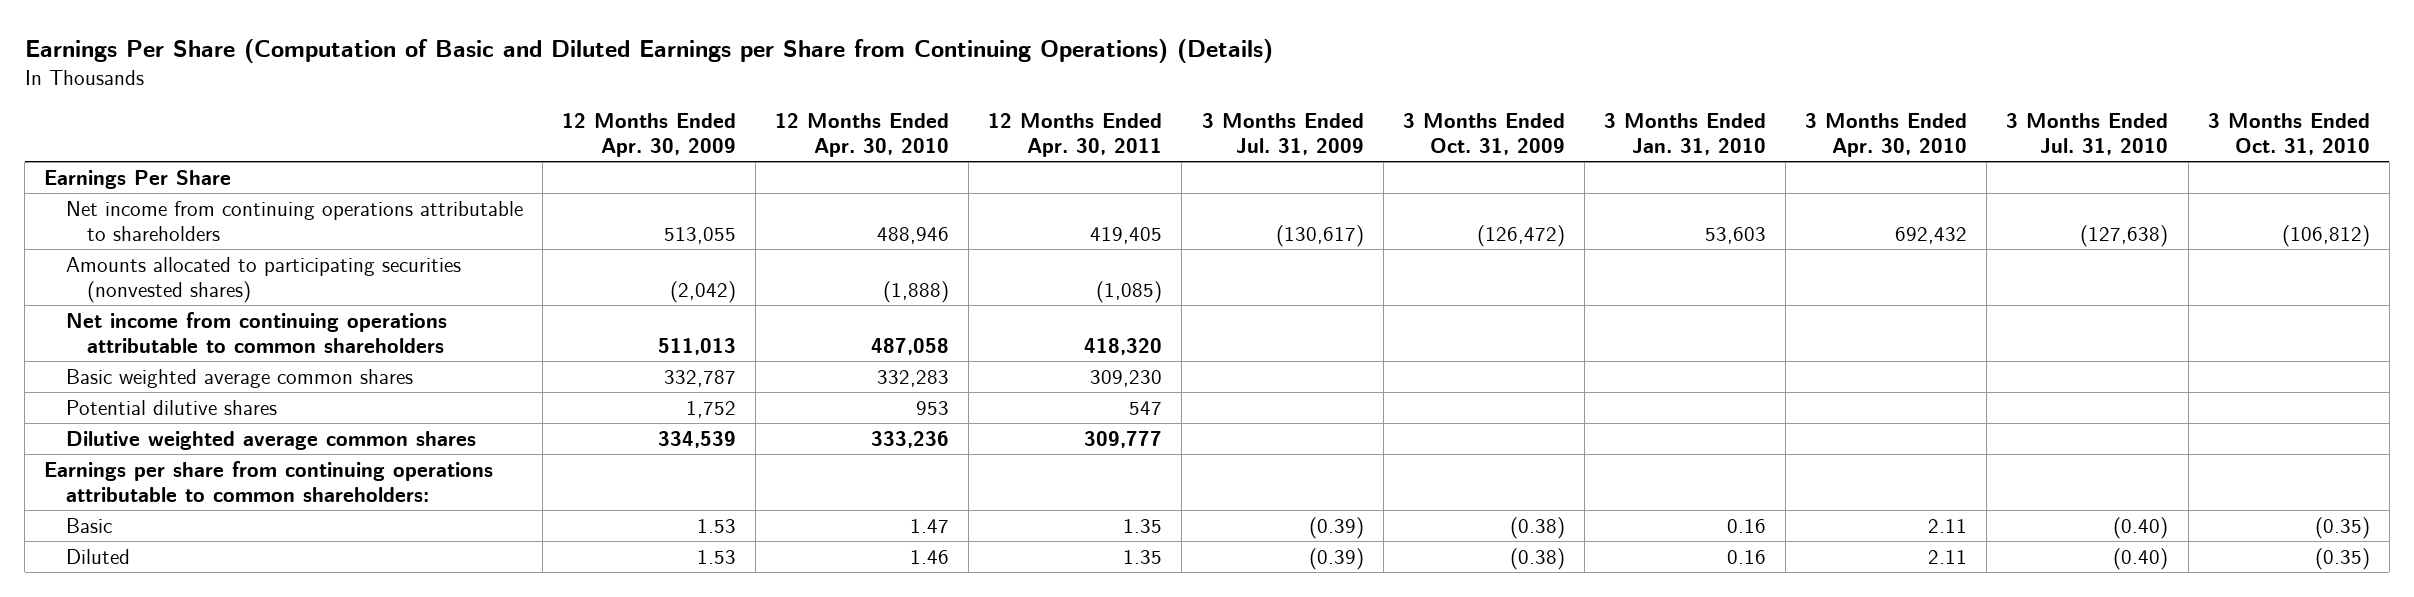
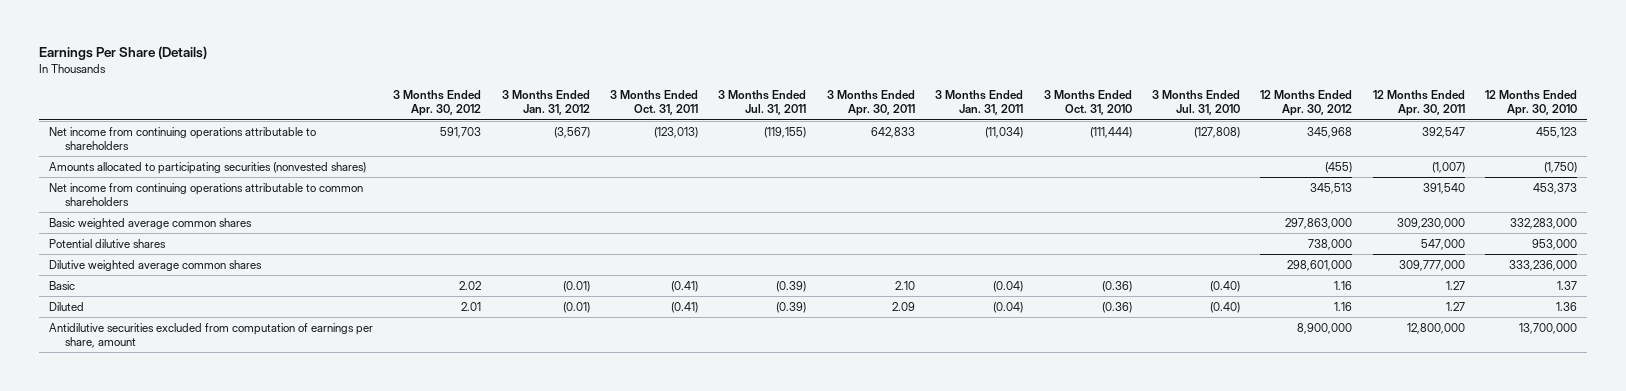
[24,38,1273,63] Earnings Per Share (Computation of Basic and Diluted Earnings per Share from Continuing Operations) (Details) -> [38,45,207,60] Earnings Per Share (Details)
[561,112,736,158] 12 Months Ended Apr. 30, 2009 -> none
[1201,112,1364,156] 3 Months Ended Jul. 31, 2009 -> none
[1402,112,1565,156] 3 Months Ended Oct. 31, 2009 -> none
[1604,112,1767,156] 3 Months Ended Jan. 31, 2010 -> none
[1805,112,1968,158] 3 Months Ended Apr. 30, 2010 -> none
none -> [393,89,482,117] 3 Months Ended Apr. 30, 2012
none -> [501,89,590,116] 3 Months Ended Jan. 31, 2012
none -> [609,89,698,116] 3 Months Ended Oct. 31, 2011
none -> [718,89,807,116] 3 Months Ended Jul. 31, 2011
none -> [826,89,915,117] 3 Months Ended Apr. 30, 2011
none -> [935,89,1024,116] 3 Months Ended Jan. 31, 2011
none -> [1260,89,1353,117] 12 Months Ended Apr. 30, 2012
[44,169,232,189] Earnings Per Share -> none
[44,460,494,503] Earnings per share from continuing operations attributable to common shareholders: -> none
[877,227,950,245] 488,946 -> [1536,126,1578,138] 455,123
[1090,227,1163,245] 419,405 -> [1421,126,1465,138] 392,547
[2080,225,2169,248] (127,638) -> [1194,126,1241,138] (127,808)
[2281,225,2370,248] (106,812) -> [1089,126,1132,138] (111,444)
[883,281,950,304] (1,888) -> [1544,161,1578,173] (1,750)
[1096,281,1163,304] (1,085) -> [1431,161,1465,173] (1,007)
[871,338,950,356] 487,058 -> [1533,182,1578,194] 453,373
[1084,338,1163,356] 418,320 -> [1422,182,1465,194] 391,540
[877,369,950,387] 332,283 -> [1510,217,1578,229] 332,283,000
[1090,369,1163,387] 309,230 -> [1396,217,1465,229] 309,230,000
[916,400,950,415] 953 -> [1532,238,1578,250] 953,000
[1129,400,1163,415] 547 -> [1420,238,1465,250] 547,000
[871,430,950,448] 333,236 -> [1509,259,1578,271] 333,236,000
[1084,430,1163,448] 309,777 -> [1398,259,1465,271] 309,777,000
[910,518,950,533] 1.47 -> [1557,280,1578,290] 1.37
[1123,518,1163,533] 1.35 -> [1445,280,1465,290] 1.27
[2314,516,2370,539] (0.35) -> [1101,280,1132,292] (0.36)
[910,549,950,564] 1.46 -> [1556,301,1578,311] 1.36
[1123,549,1163,564] 1.35 -> [1445,301,1465,311] 1.27
[2314,547,2370,570] (0.35) -> [1101,301,1132,313] (0.36)
none -> [48,322,373,349] Antidilutive securities excluded from computation of earnings per share, amount

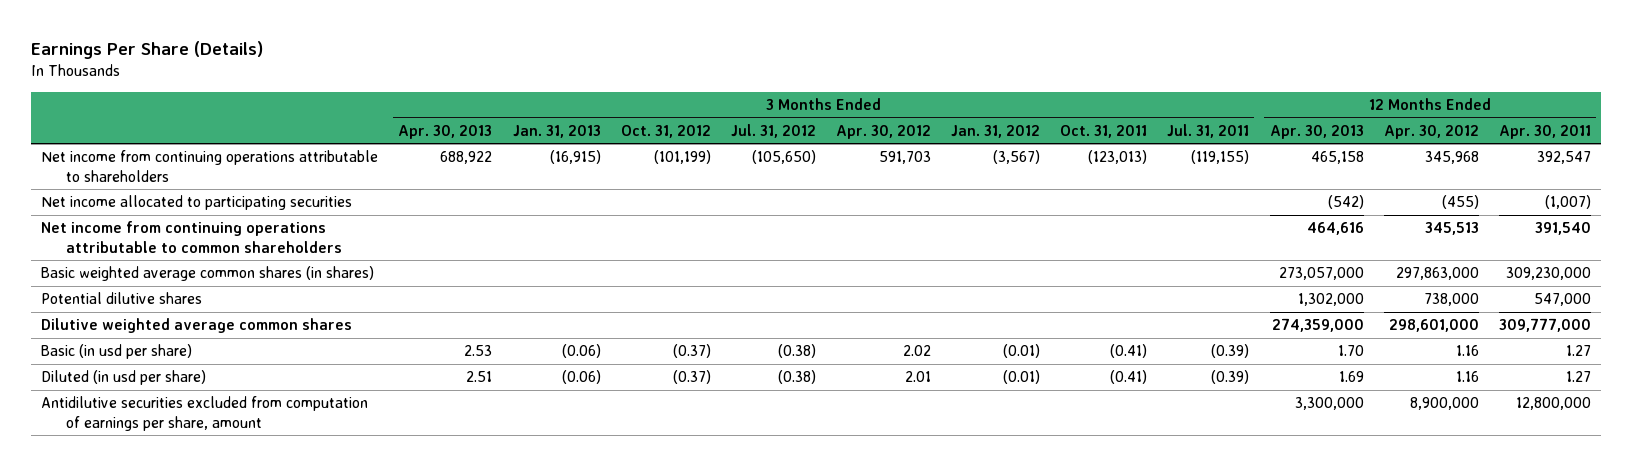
[826,89,915,117] 3 Months Ended Apr. 30, 2011 -> none
[935,89,1024,116] 3 Months Ended Jan. 31, 2011 -> none
[1043,89,1132,116] 3 Months Ended Oct. 31, 2010 -> none
[1152,89,1241,116] 3 Months Ended Jul. 31, 2010 -> none
[1485,89,1578,117] 12 Months Ended Apr. 30, 2010 -> none
none -> [398,124,493,139] Apr. 30, 2013
none -> [512,124,601,138] Jan. 31, 2013
none -> [620,124,711,138] Oct. 31, 2012
none -> [730,123,816,138] Jul. 31, 2012
none -> [1269,124,1364,139] Apr. 30, 2013
[48,161,366,174] Amounts allocated to participating securities (nonvested shares) -> [41,195,353,211] Net income allocated to participating securities
[48,217,252,229] Basic weighted average common shares -> [41,266,375,282] Basic weighted average common shares (in shares)
[48,280,75,290] Basic -> [41,344,193,360] Basic (in usd per share)
[48,301,84,311] Diluted -> [41,370,207,386] Diluted (in usd per share)

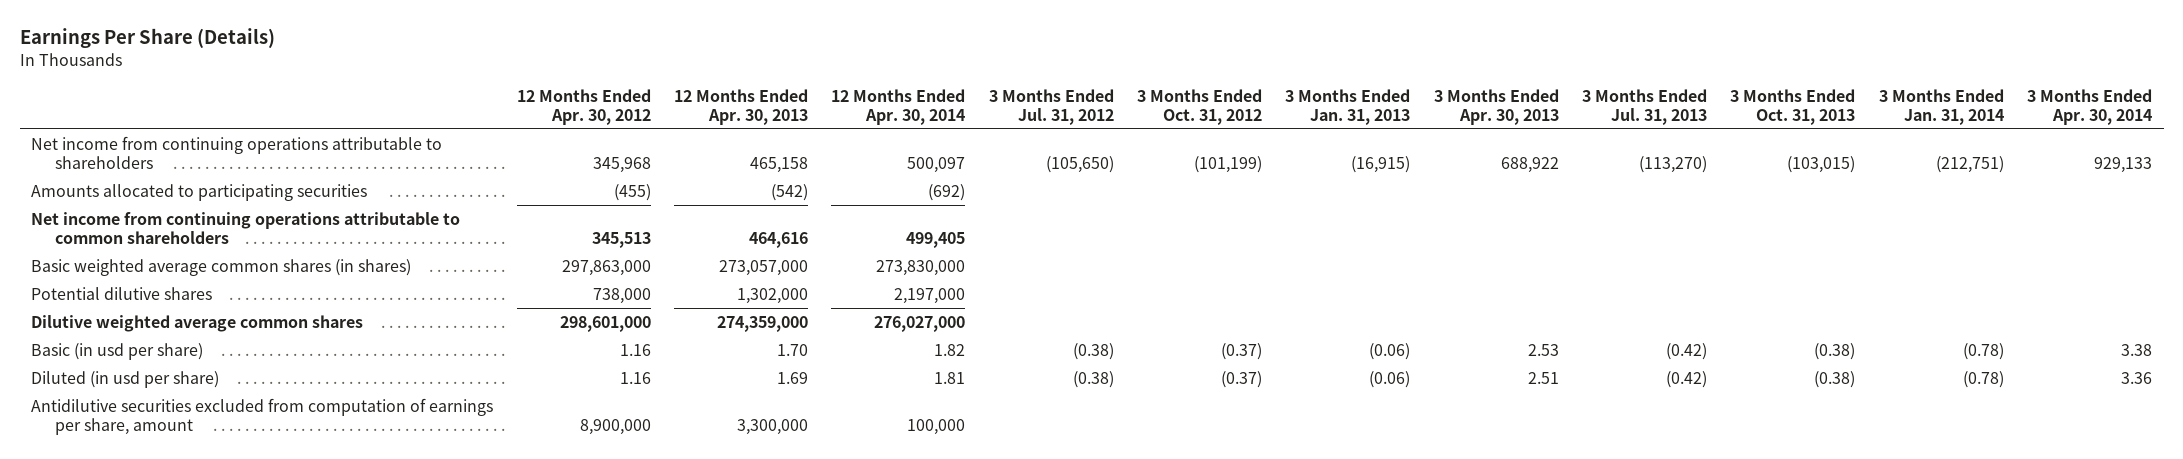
[835,124,931,139] Apr. 30, 2012 -> none
[951,124,1041,138] Jan. 31, 2012 -> none
[1060,124,1148,138] Oct. 31, 2011 -> none
[1167,123,1250,138] Jul. 31, 2011 -> none
[1498,124,1591,139] Apr. 30, 2011 -> none
none -> [831,88,966,125] 12 Months Ended Apr. 30, 2014
none -> [1581,88,1707,125] 3 Months Ended Jul. 31, 2013
none -> [1730,88,1856,125] 3 Months Ended Oct. 31, 2013
none -> [1878,88,2004,125] 3 Months Ended Jan. 31, 2014
none -> [2026,88,2152,125] 3 Months Ended Apr. 30, 2014
[41,195,353,211] Net income allocated to participating securities -> [31,183,368,201] Amounts allocated to participating securities

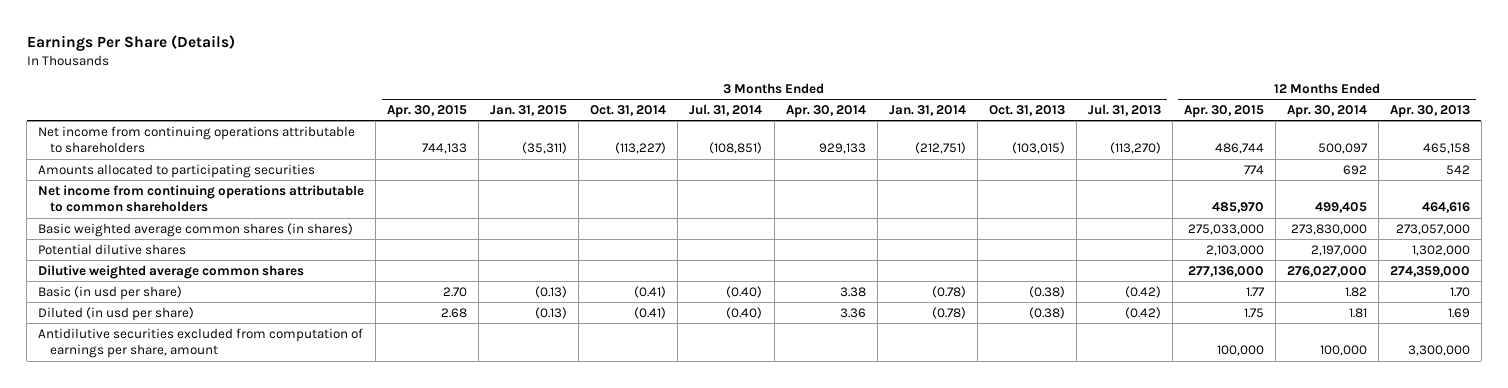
[516,88,651,125] 12 Months Ended Apr. 30, 2012 -> none
[988,88,1114,125] 3 Months Ended Jul. 31, 2012 -> none
[1136,88,1262,125] 3 Months Ended Oct. 31, 2012 -> none
[1285,88,1411,125] 3 Months Ended Jan. 31, 2013 -> none
[1433,88,1559,125] 3 Months Ended Apr. 30, 2013 -> none
none -> [387,104,468,118] Apr. 30, 2015
none -> [490,104,568,116] Jan. 31, 2015
none -> [590,104,667,116] Oct. 31, 2014
none -> [689,103,763,116] Jul. 31, 2014
none -> [1183,104,1264,118] Apr. 30, 2015
[770,183,808,201] (542) -> [1445,164,1470,175] 542
[928,183,966,201] (692) -> [1342,164,1367,175] 692

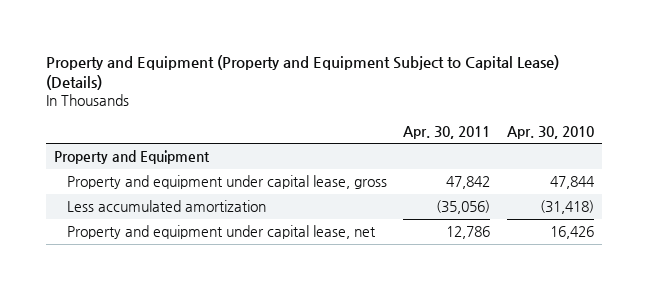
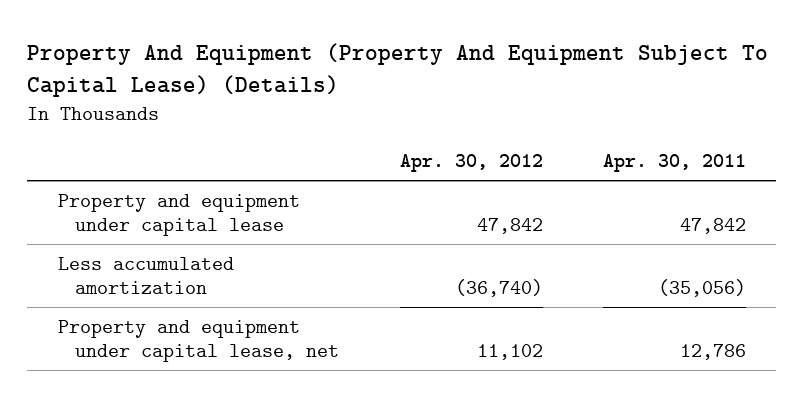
[46,54,560,91] Property and Equipment (Property and Equipment Subject to Capital Lease) (Details) -> [27,42,769,98] Property And Equipment (Property And Equipment Subject To Capital Lease) (Details)
[506,125,594,139] Apr. 30, 2010 -> none
none -> [399,154,543,173] Apr. 30, 2012
[54,150,211,165] Property and Equipment -> none
[66,175,387,190] Property and equipment under capital lease, gross -> [57,193,300,237] Property and equipment under capital lease

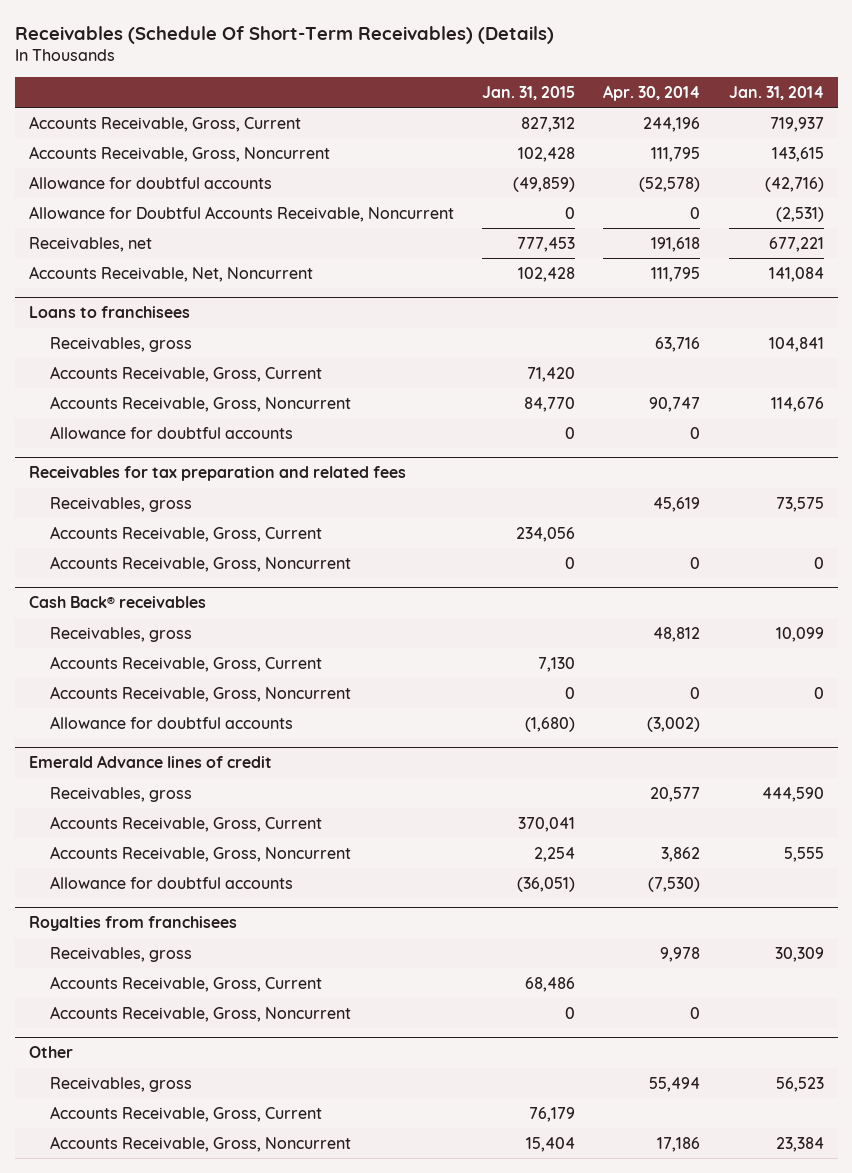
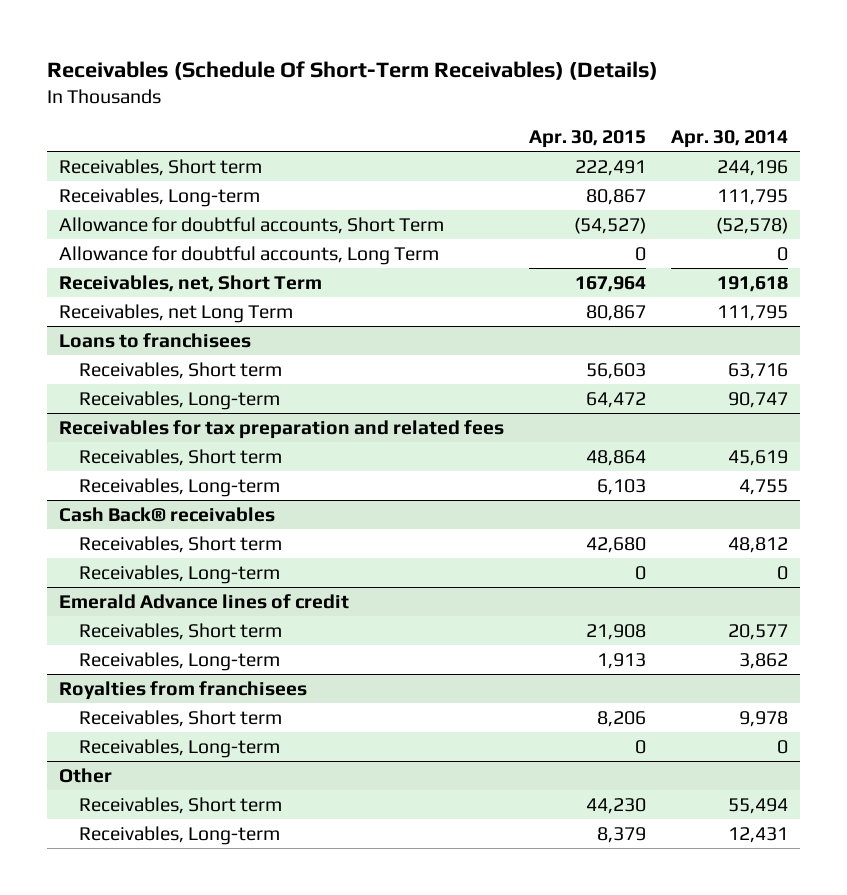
[482,86,576,101] Jan. 31, 2015 -> none
[728,86,824,101] Jan. 31, 2014 -> none
none -> [528,129,646,148] Apr. 30, 2015
[28,115,301,132] Accounts Receivable, Gross, Current -> [59,158,263,176] Receivables, Short term
[28,145,330,162] Accounts Receivable, Gross, Noncurrent -> [59,187,261,207] Receivables, Long-term
[28,175,272,189] Allowance for doubtful accounts -> [59,216,445,234] Allowance for doubtful accounts, Short Term
[28,205,454,222] Allowance for Doubtful Accounts Receivable, Noncurrent -> [59,245,440,265] Allowance for doubtful accounts, Long Term
[28,236,152,252] Receivables, net -> [59,274,323,292] Receivables, net, Short Term
[28,265,313,282] Accounts Receivable, Net, Noncurrent -> [59,303,294,323] Receivables, net Long Term
[49,365,322,382] Accounts Receivable, Gross, Current -> none
[49,425,293,439] Allowance for doubtful accounts -> none
[49,336,192,352] Receivables, gross -> [78,361,282,379] Receivables, Short term
[49,395,351,412] Accounts Receivable, Gross, Noncurrent -> [78,390,280,410] Receivables, Long-term
[49,525,322,542] Accounts Receivable, Gross, Current -> none
[49,555,351,572] Accounts Receivable, Gross, Noncurrent -> none
[49,496,192,512] Receivables, gross -> [78,448,282,466] Receivables, Short term
none -> [78,477,280,497] Receivables, Long-term
[49,655,322,672] Accounts Receivable, Gross, Current -> none
[49,685,351,702] Accounts Receivable, Gross, Noncurrent -> none
[49,715,293,729] Allowance for doubtful accounts -> none
[49,626,192,642] Receivables, gross -> [78,535,282,553] Receivables, Short term
none -> [78,564,280,584] Receivables, Long-term
[49,815,322,832] Accounts Receivable, Gross, Current -> none
[49,875,293,889] Allowance for doubtful accounts -> none
[49,786,192,802] Receivables, gross -> [78,622,282,640] Receivables, Short term
[49,845,351,862] Accounts Receivable, Gross, Noncurrent -> [78,651,280,671] Receivables, Long-term
[49,975,322,992] Accounts Receivable, Gross, Current -> none
[49,1005,351,1022] Accounts Receivable, Gross, Noncurrent -> none
[49,946,192,962] Receivables, gross -> [78,709,282,727] Receivables, Short term
none -> [78,738,280,758] Receivables, Long-term
[49,1105,322,1122] Accounts Receivable, Gross, Current -> none
[49,1135,351,1152] Accounts Receivable, Gross, Noncurrent -> none
[49,1076,192,1092] Receivables, gross -> [78,796,282,814] Receivables, Short term
none -> [78,825,280,845] Receivables, Long-term

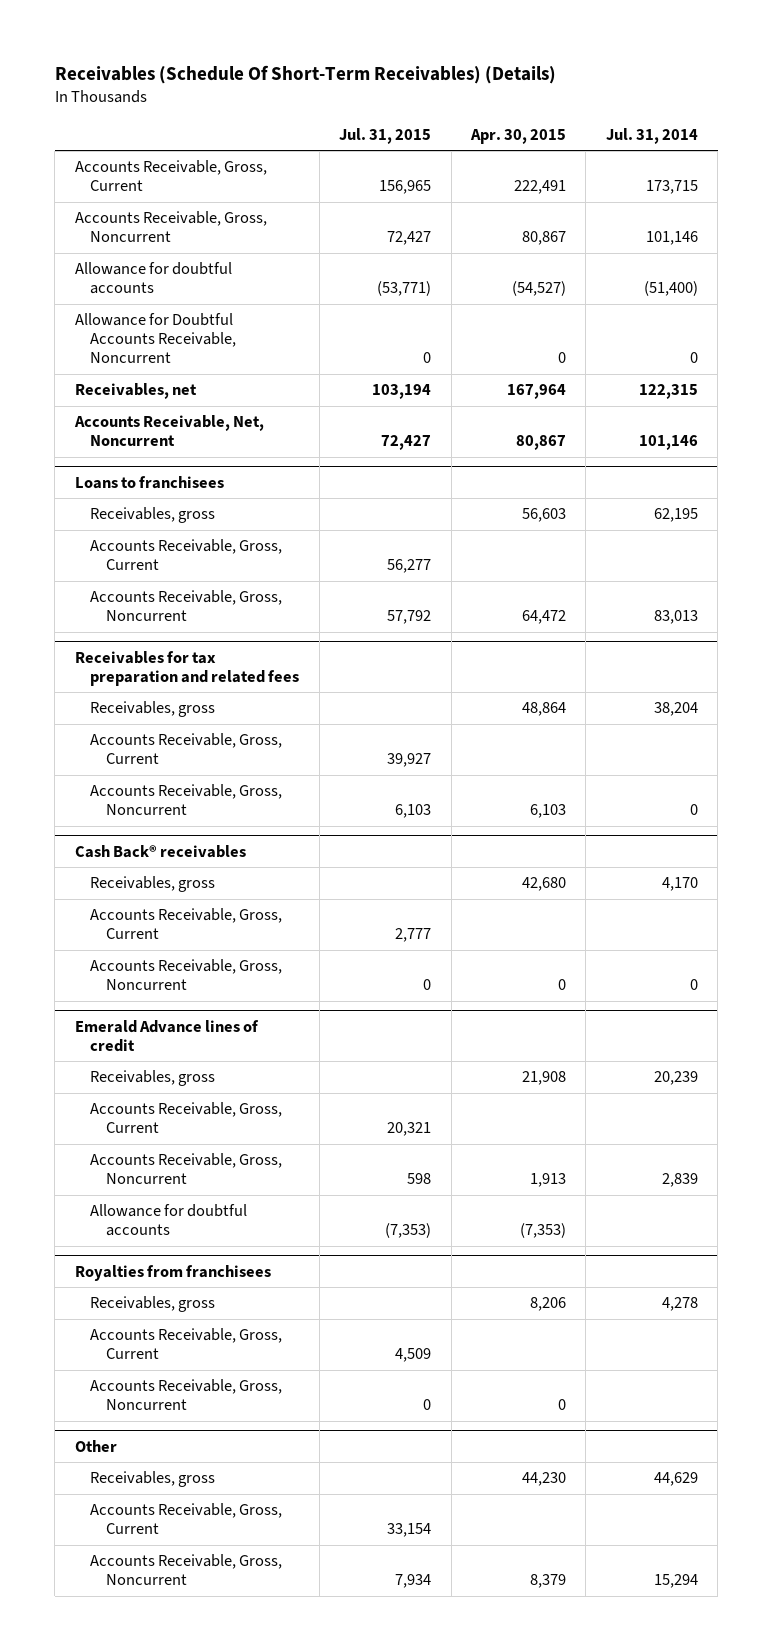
[670,129,788,148] Apr. 30, 2014 -> none
none -> [339,127,432,144] Jul. 31, 2015
none -> [605,127,698,144] Jul. 31, 2014
[59,158,263,176] Receivables, Short term -> [74,160,267,192] Accounts Receivable, Gross, Current
[59,187,261,207] Receivables, Long-term -> [74,211,267,243] Accounts Receivable, Gross, Noncurrent
[59,216,445,234] Allowance for doubtful accounts, Short Term -> [74,262,232,295] Allowance for doubtful accounts
[59,245,440,265] Allowance for doubtful accounts, Long Term -> [74,313,237,364] Allowance for Doubtful Accounts Receivable, Noncurrent
[59,274,323,292] Receivables, net, Short Term -> [74,383,197,400] Receivables, net
[59,303,294,323] Receivables, net Long Term -> [73,415,264,447] Accounts Receivable, Net, Noncurrent
[78,361,282,379] Receivables, Short term -> [90,507,216,524] Receivables, gross
none -> [90,539,283,571] Accounts Receivable, Gross, Current
[78,390,280,410] Receivables, Long-term -> [90,590,283,622] Accounts Receivable, Gross, Noncurrent
[78,448,282,466] Receivables, Short term -> [90,701,216,718] Receivables, gross
none -> [90,733,283,765] Accounts Receivable, Gross, Current
[78,477,280,497] Receivables, Long-term -> [90,784,283,816] Accounts Receivable, Gross, Noncurrent
[78,564,280,584] Receivables, Long-term -> none
[78,535,282,553] Receivables, Short term -> [90,876,216,893] Receivables, gross
none -> [90,908,283,940] Accounts Receivable, Gross, Current
none -> [90,959,283,991] Accounts Receivable, Gross, Noncurrent
[78,622,282,640] Receivables, Short term -> [90,1070,216,1087] Receivables, gross
none -> [90,1102,283,1134] Accounts Receivable, Gross, Current
[78,651,280,671] Receivables, Long-term -> [90,1153,283,1185] Accounts Receivable, Gross, Noncurrent
none -> [90,1204,248,1237] Allowance for doubtful accounts
[78,738,280,758] Receivables, Long-term -> none
[78,709,282,727] Receivables, Short term -> [90,1296,216,1313] Receivables, gross
none -> [90,1328,283,1360] Accounts Receivable, Gross, Current
none -> [90,1379,283,1411] Accounts Receivable, Gross, Noncurrent
[78,796,282,814] Receivables, Short term -> [90,1471,216,1488] Receivables, gross
none -> [90,1503,283,1535] Accounts Receivable, Gross, Current
[78,825,280,845] Receivables, Long-term -> [90,1554,283,1586] Accounts Receivable, Gross, Noncurrent

